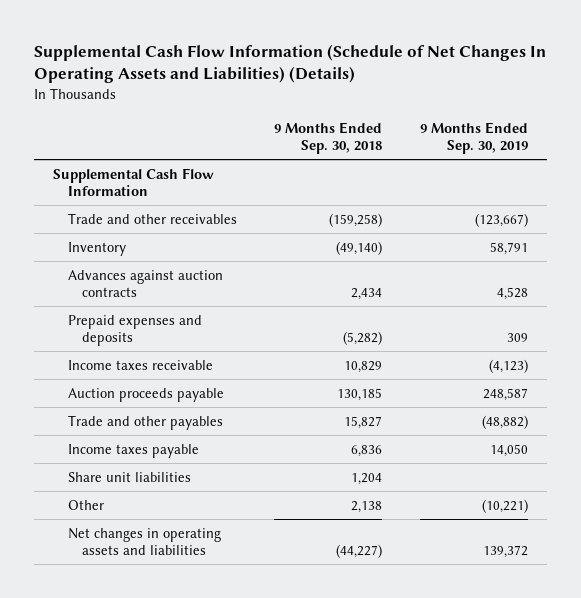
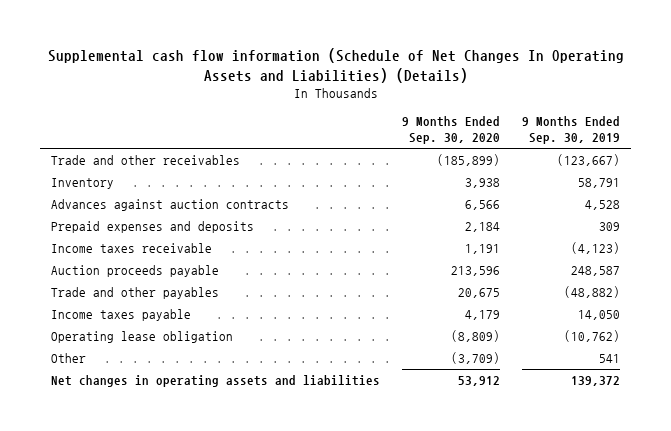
[33,43,546,84] Supplemental Cash Flow Information (Schedule of Net Changes In Operating Assets and Liabilities) (Details) -> [47,48,624,84] Supplemental cash flow information (Schedule of Net Changes In Operating Assets and Liabilities) (Details)
[274,121,383,154] 9 Months Ended Sep. 30, 2018 -> none
none -> [402,116,501,145] 9 Months Ended Sep. 30, 2020
[52,167,214,196] Supplemental Cash Flow Information -> none
[67,471,191,482] Share unit liabilities -> none
none -> [51,331,234,344] Operating lease obligation
[481,498,528,513] (10,221) -> [599,354,621,364] 541

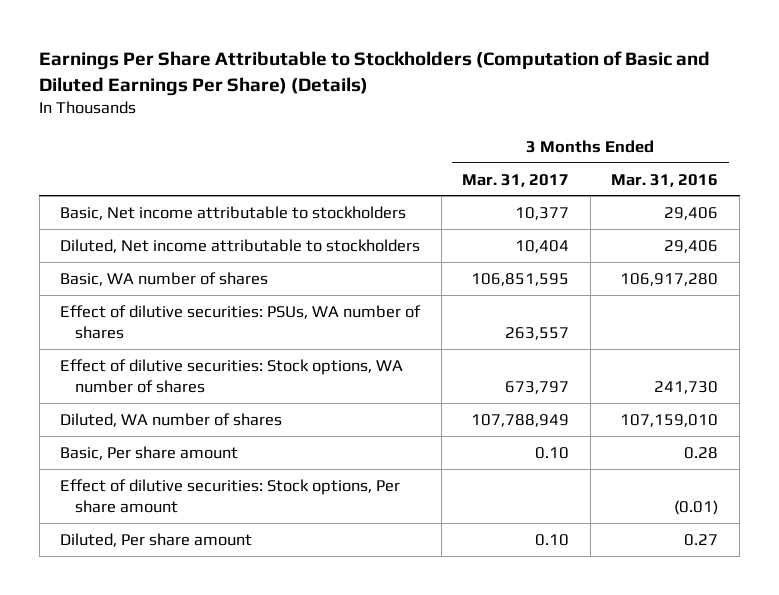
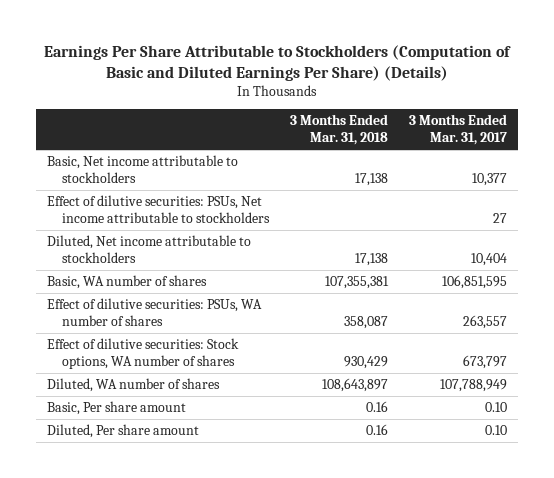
[611,173,719,187] Mar. 31, 2016 -> none
none -> [290,114,389,146] 3 Months Ended Mar. 31, 2018
none -> [46,195,270,223] Effect of dilutive securities: PSUs, Net income attributable to stockholders
[60,478,401,513] Effect of dilutive securities: Stock options, Per share amount -> none

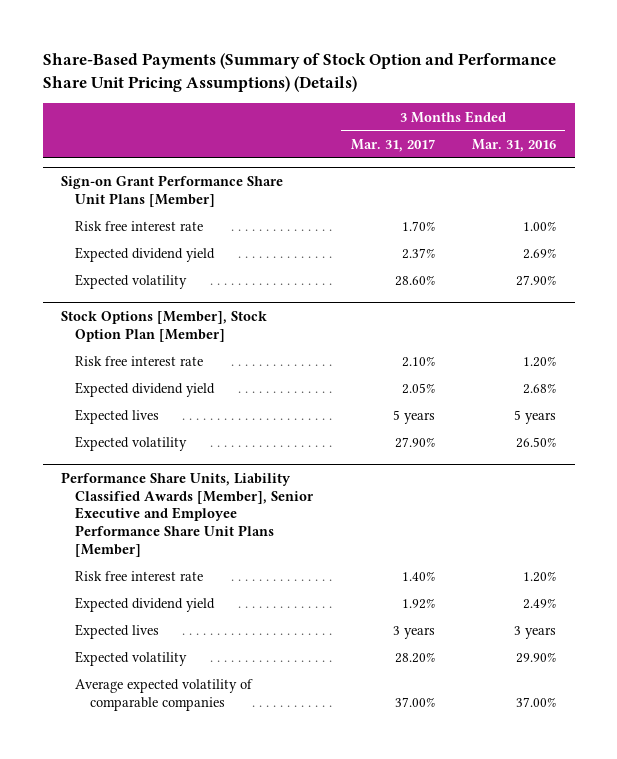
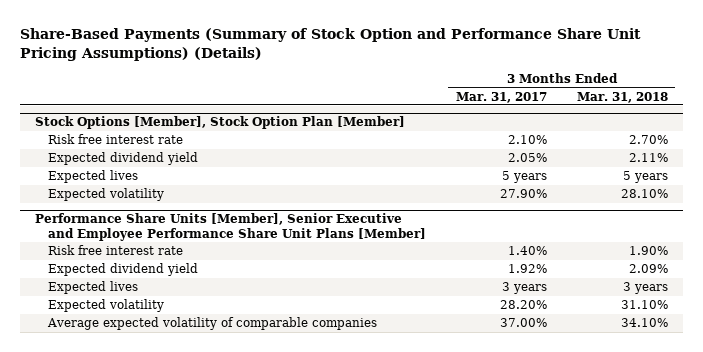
[471,138,556,152] Mar. 31, 2016 -> none
none -> [576,91,668,103] Mar. 31, 2018
[61,175,284,207] Sign-on Grant Performance Share Unit Plans [Member] -> none
[75,221,204,232] Risk free interest rate -> none
[75,247,216,263] Expected dividend yield -> none
[75,274,188,290] Expected volatility -> none
[61,472,315,557] Performance Share Units, Liability Classified Awards [Member], Senior Executive and Employee Performance Share Unit Plans [Member] -> [34,213,426,241] Performance Share Units [Member], Senior Executive and Employee Performance Share Unit Plans [Member]

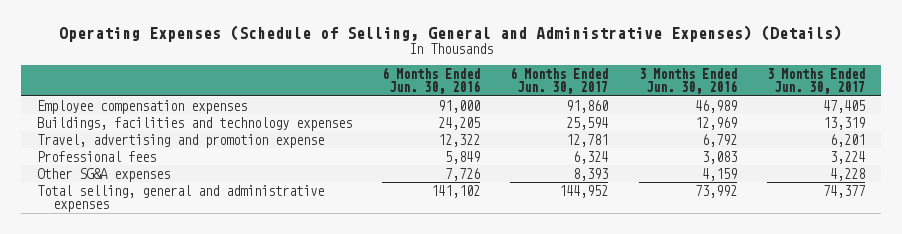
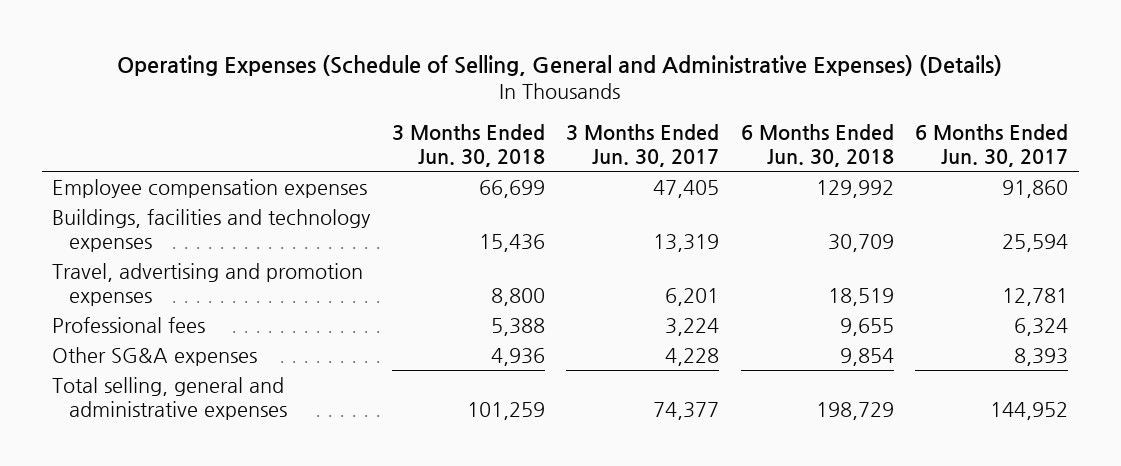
[382,66,481,95] 6 Months Ended Jun. 30, 2016 -> none
[638,67,737,95] 3 Months Ended Jun. 30, 2016 -> none
none -> [391,123,545,167] 3 Months Ended Jun. 30, 2018
none -> [740,123,894,167] 6 Months Ended Jun. 30, 2018
[36,133,324,148] Travel, advertising and promotion expense -> [52,262,364,306] Travel, advertising and promotion expenses

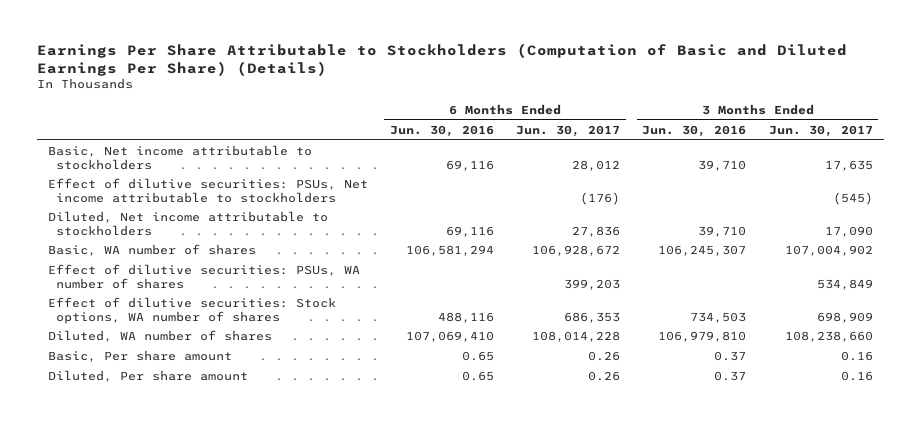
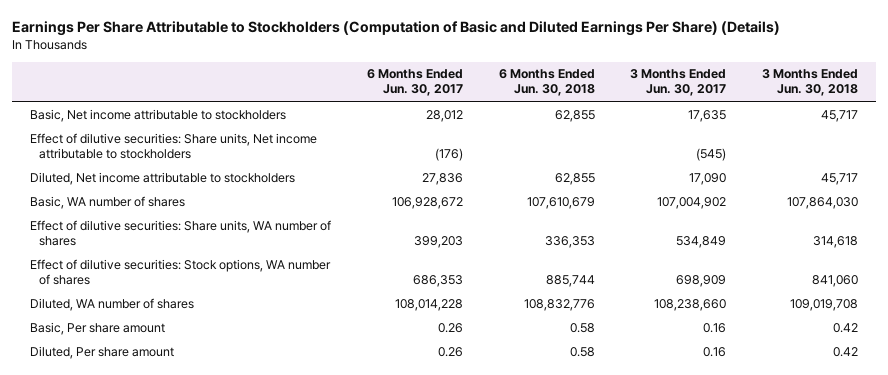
[389,124,494,137] Jun. 30, 2016 -> none
[642,124,747,137] Jun. 30, 2016 -> none
none -> [498,69,595,97] 6 Months Ended Jun. 30, 2018
none -> [761,69,858,97] 3 Months Ended Jun. 30, 2018
[47,177,368,203] Effect of dilutive securities: PSUs, Net income attributable to stockholders -> [30,132,318,159] Effect of dilutive securities: Share units, Net income attributable to stockholders
[47,263,360,289] Effect of dilutive securities: PSUs, WA number of shares -> [30,219,332,246] Effect of dilutive securities: Share units, WA number of shares

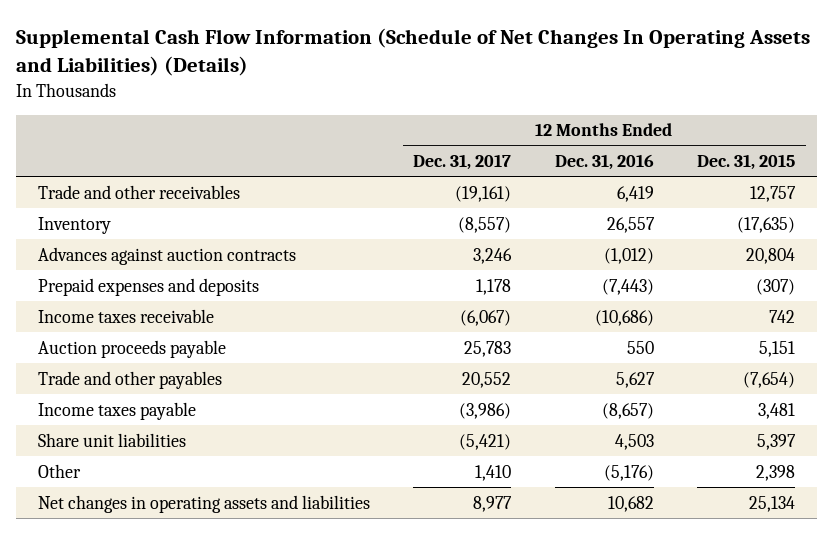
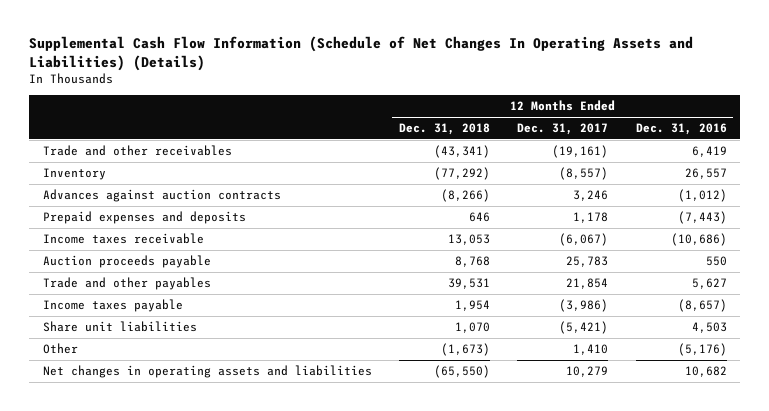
[697,153,796,170] Dec. 31, 2015 -> none
none -> [399,123,491,136] Dec. 31, 2018
[462,371,512,388] 20,552 -> [566,278,609,290] 21,854
[473,495,513,512] 8,977 -> [566,366,609,378] 10,279

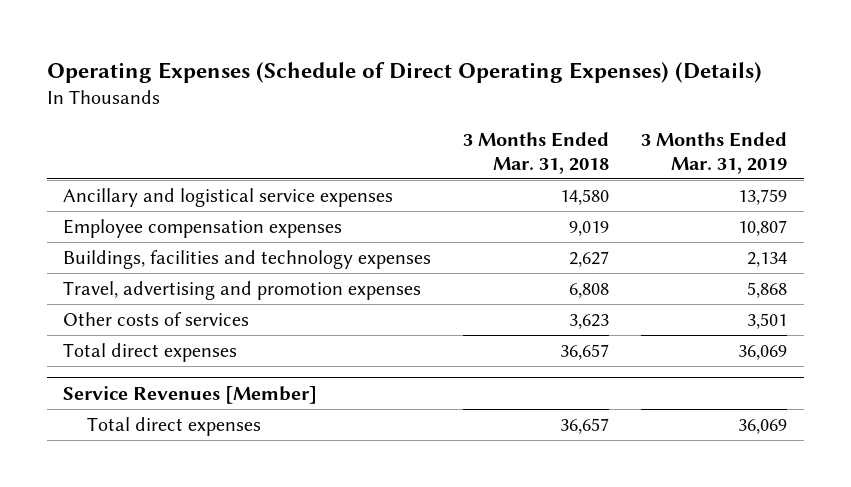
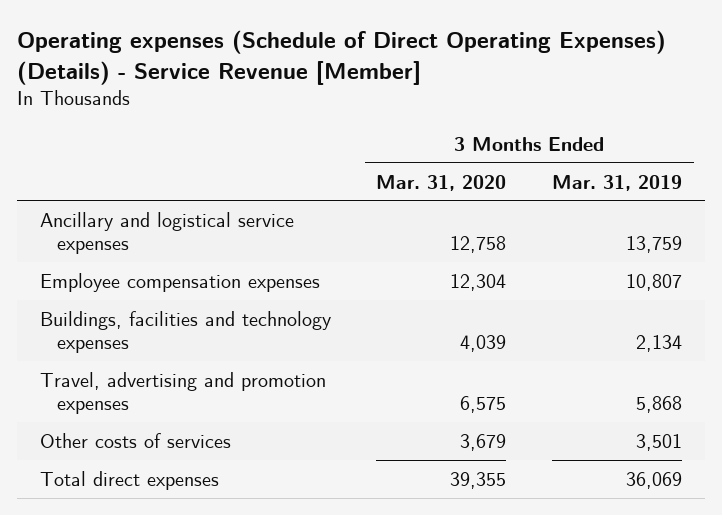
[47,61,763,83] Operating Expenses (Schedule of Direct Operating Expenses) (Details) -> [16,29,666,85] Operating expenses (Schedule of Direct Operating Expenses) (Details) - Service Revenue [Member]
[463,131,610,174] 3 Months Ended Mar. 31, 2018 -> none
none -> [376,174,507,191] Mar. 31, 2020
[63,385,318,404] Service Revenues [Member] -> none
[87,416,262,436] Total direct expenses -> none

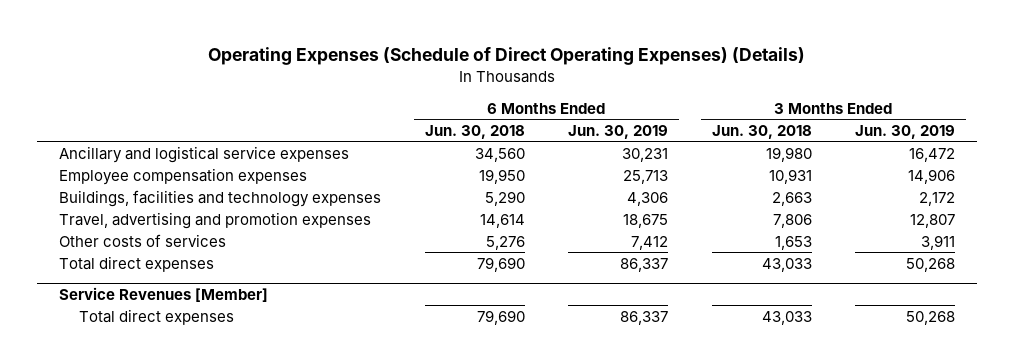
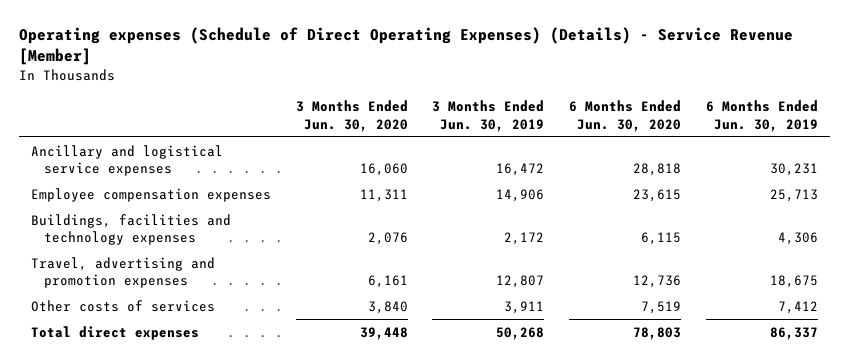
[208,47,806,66] Operating Expenses (Schedule of Direct Operating Expenses) (Details) -> [18,26,793,66] Operating expenses (Schedule of Direct Operating Expenses) (Details) - Service Revenue [Member]
[424,124,525,139] Jun. 30, 2018 -> none
[711,124,812,139] Jun. 30, 2018 -> none
none -> [295,100,408,132] 3 Months Ended Jun. 30, 2020
none -> [568,100,681,132] 6 Months Ended Jun. 30, 2020
[59,286,269,302] Service Revenues [Member] -> none
[78,308,234,325] Total direct expenses -> none

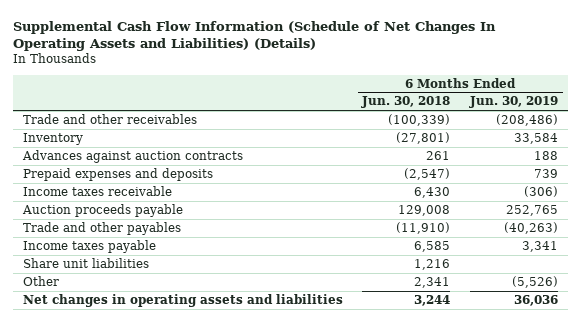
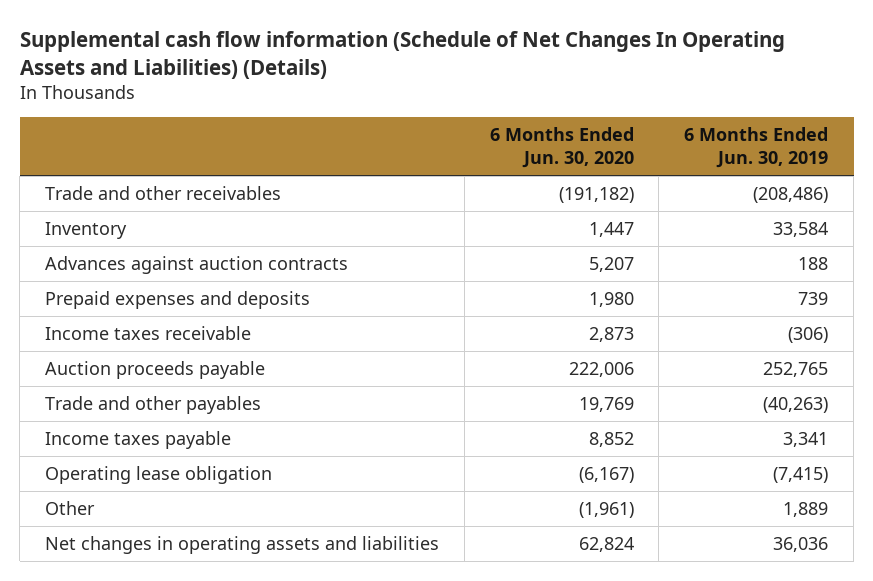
[13,20,497,52] Supplemental Cash Flow Information (Schedule of Net Changes In Operating Assets and Liabilities) (Details) -> [19,31,785,80] Supplemental cash flow information (Schedule of Net Changes In Operating Assets and Liabilities) (Details)
[361,96,451,109] Jun. 30, 2018 -> none
none -> [489,127,634,169] 6 Months Ended Jun. 30, 2020
[22,257,149,268] Share unit liabilities -> none
none -> [44,465,272,484] Operating lease obligation
[511,275,558,288] (5,526) -> [783,501,829,517] 1,889

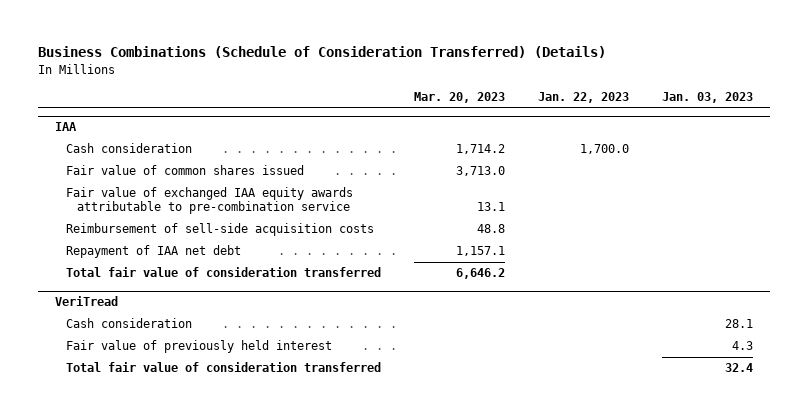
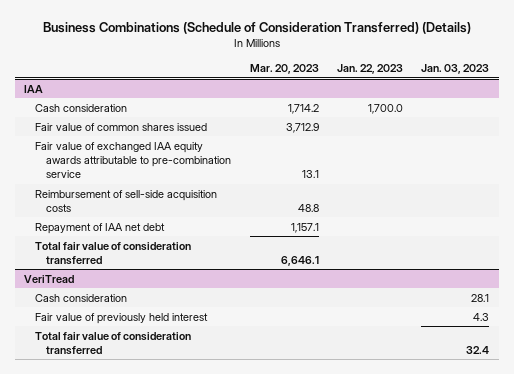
[456,166,506,177] 3,713.0 -> [285,122,319,133] 3,712.9
[456,268,506,280] 6,646.2 -> [280,255,319,266] 6,646.1

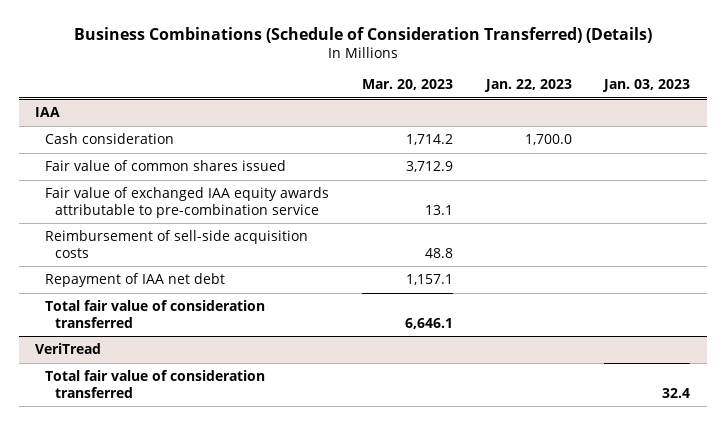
[35,293,128,302] Cash consideration -> none
[35,312,209,324] Fair value of previously held interest -> none

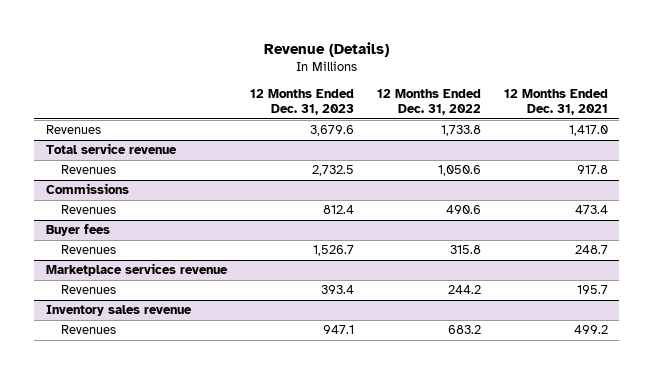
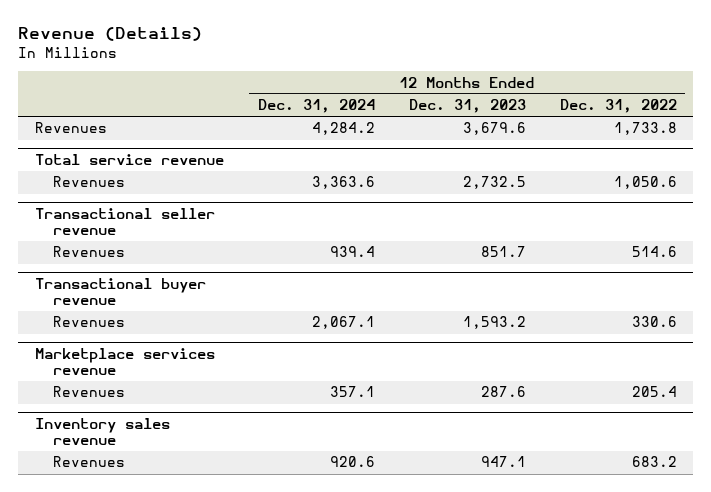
[503,88,608,116] 12 Months Ended Dec. 31, 2021 -> none
none -> [257,99,375,114] Dec. 31, 2024
[45,183,129,195] Commissions -> none
[45,224,110,237] Buyer fees -> none
none -> [34,207,215,236] Transactional seller revenue
[322,205,354,215] 812.4 -> [480,246,526,258] 851.7
[445,205,481,215] 490.6 -> [631,246,677,258] 514.6
none -> [34,277,206,306] Transactional buyer revenue
[312,245,354,257] 1,526.7 -> [462,316,526,330] 1,593.2
[449,245,481,255] 315.8 -> [631,316,677,328] 330.6
[320,285,354,295] 393.4 -> [480,386,526,398] 287.6
[447,285,481,295] 244.2 -> [631,386,677,398] 205.4

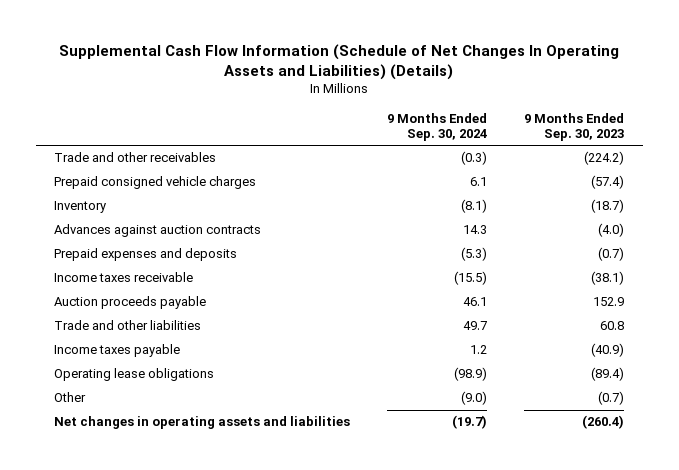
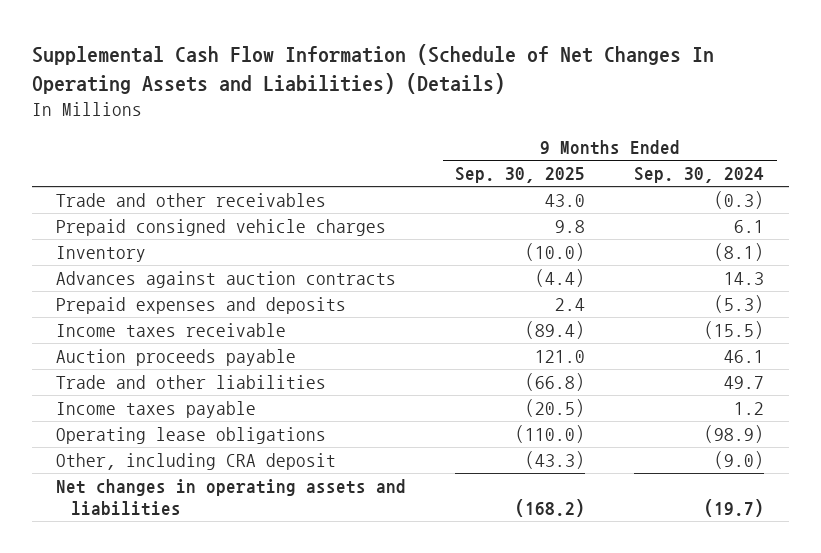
[524,112,625,142] 9 Months Ended Sep. 30, 2023 -> none
none -> [455,167,586,184] Sep. 30, 2025
[54,392,87,403] Other -> [56,453,337,471] Other, including CRA deposit

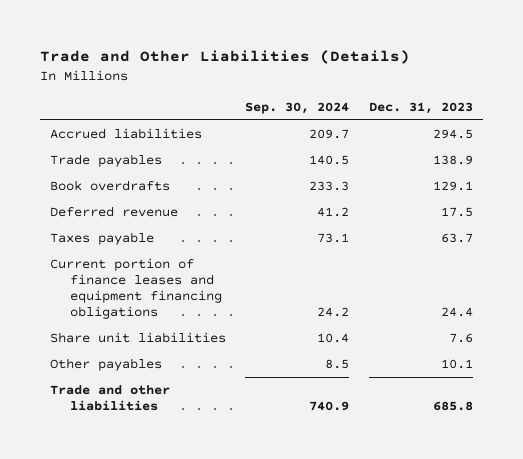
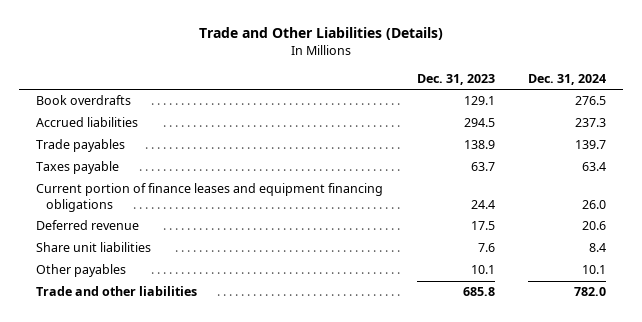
[245,101,350,114] Sep. 30, 2024 -> none
none -> [528,73,607,85] Dec. 31, 2024
[49,180,170,192] Book overdrafts -> [35,95,131,106] Book overdrafts
[49,206,178,218] Deferred revenue -> [35,220,139,231] Deferred revenue

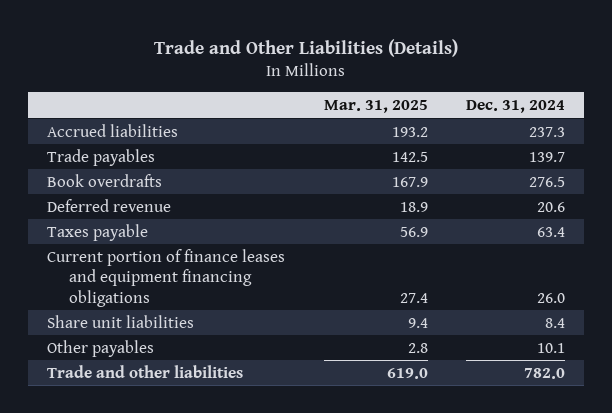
[416,73,495,85] Dec. 31, 2023 -> none
none -> [323,100,428,114] Mar. 31, 2025
[35,95,131,106] Book overdrafts -> [47,173,163,187] Book overdrafts
[35,220,139,231] Deferred revenue -> [47,198,172,212] Deferred revenue

